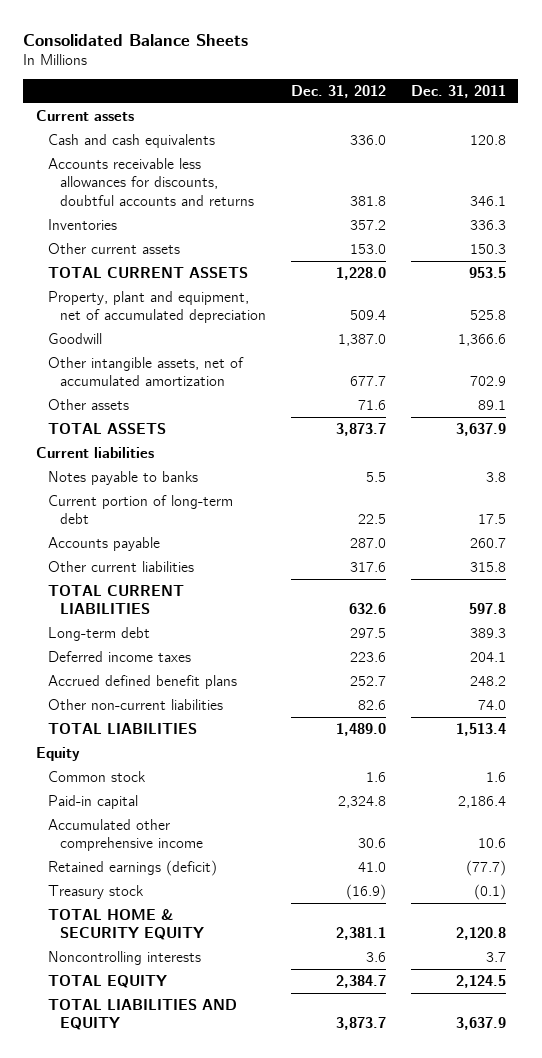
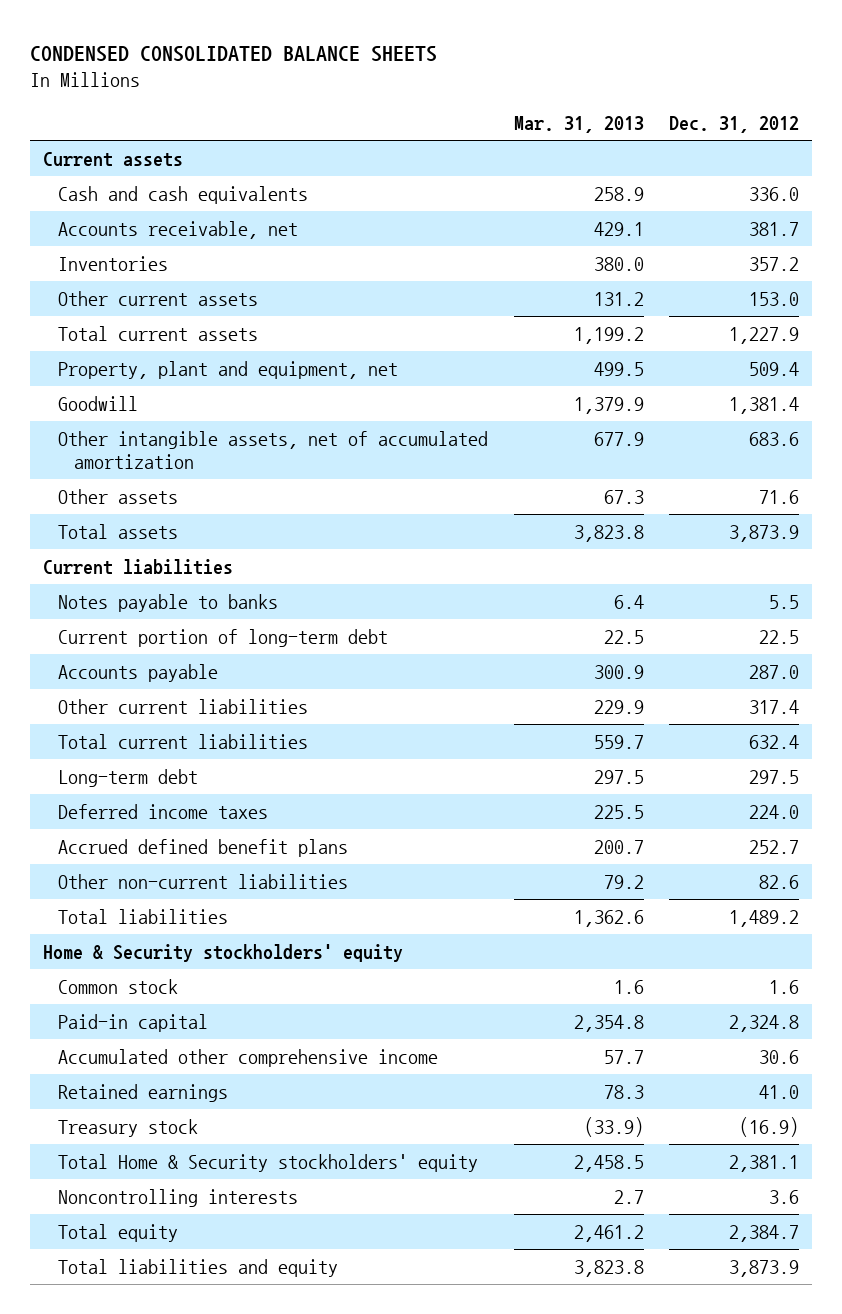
[23,33,249,46] Consolidated Balance Sheets -> [29,45,437,62] CONDENSED CONSOLIDATED BALANCE SHEETS
[410,84,506,98] Dec. 31, 2011 -> none
none -> [513,115,644,133] Mar. 31, 2013
[47,157,254,206] Accounts receivable less allowances for discounts, doubtful accounts and returns -> [58,220,299,239] Accounts receivable, net
[349,195,386,206] 381.8 -> [749,221,800,236] 381.7
[47,266,248,278] TOTAL CURRENT ASSETS -> [58,325,259,341] Total current assets
[335,266,386,280] 1,228.0 -> [729,326,800,344] 1,227.9
[47,290,266,324] Property, plant and equipment, net of accumulated depreciation -> [58,360,399,379] Property, plant and equipment, net
[337,333,386,346] 1,387.0 -> [729,396,800,414] 1,381.4
[349,376,386,387] 677.7 -> [749,431,800,446] 683.6
[47,422,166,434] TOTAL ASSETS -> [58,523,179,539] Total assets
[335,422,386,436] 3,873.7 -> [729,524,800,542] 3,873.9
[349,561,386,572] 317.6 -> [749,699,800,714] 317.4
[47,584,184,615] TOTAL CURRENT LIABILITIES -> [58,733,309,749] Total current liabilities
[348,603,386,615] 632.6 -> [749,734,800,749] 632.4
[349,651,386,662] 223.6 -> [749,804,800,819] 224.0
[35,746,80,761] Equity -> none
[47,722,197,734] TOTAL LIABILITIES -> [58,908,229,924] Total liabilities
[335,722,386,736] 1,489.0 -> [729,909,800,927] 1,489.2
none -> [42,943,403,962] Home & Security stockholders' equity
[47,859,217,876] Retained earnings (deficit) -> [58,1083,229,1102] Retained earnings
[47,908,204,941] TOTAL HOME & SECURITY EQUITY -> [58,1153,479,1172] Total Home & Security stockholders' equity
[47,974,167,988] TOTAL EQUITY -> [58,1223,179,1242] Total equity
[47,998,237,1031] TOTAL LIABILITIES AND EQUITY -> [58,1258,339,1277] Total liabilities and equity
[335,1017,386,1031] 3,873.7 -> [729,1259,800,1277] 3,873.9

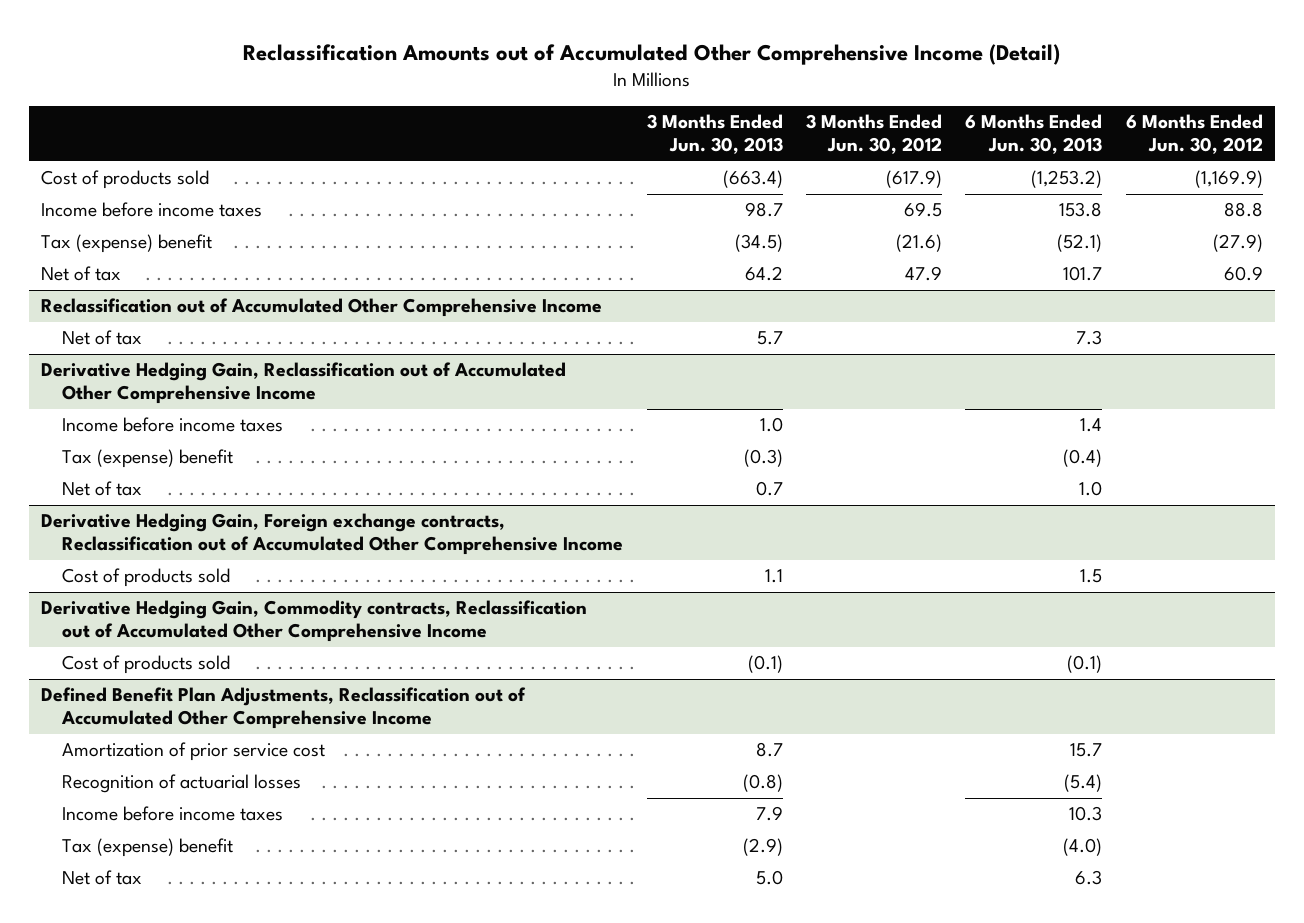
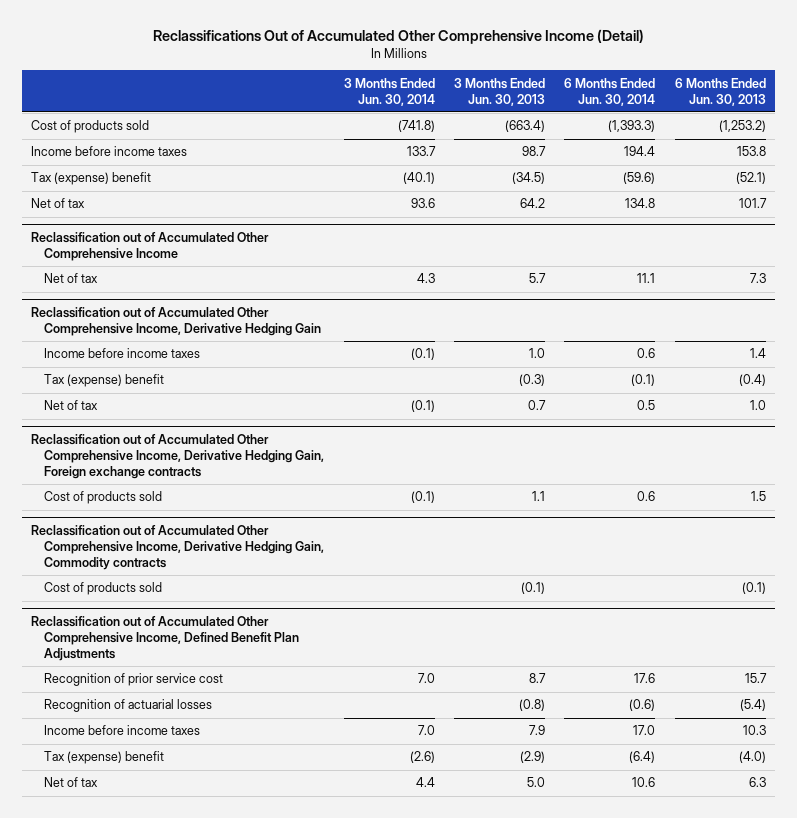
[243,43,1061,65] Reclassification Amounts out of Accumulated Other Comprehensive Income (Detail) -> [152,29,644,45] Reclassifications Out of Accumulated Other Comprehensive Income (Detail)
[806,114,943,155] 3 Months Ended Jun. 30, 2012 -> none
[1125,114,1263,155] 6 Months Ended Jun. 30, 2012 -> none
none -> [343,77,435,106] 3 Months Ended Jun. 30, 2014
none -> [564,77,656,106] 6 Months Ended Jun. 30, 2014
[41,362,567,405] Derivative Hedging Gain, Reclassification out of Accumulated Other Comprehensive Income -> [31,307,322,337] Reclassification out of Accumulated Other Comprehensive Income, Derivative Hedging Gain
[41,513,624,556] Derivative Hedging Gain, Foreign exchange contracts, Reclassification out of Accumulated Other Comprehensive Income -> [31,434,325,479] Reclassification out of Accumulated Other Comprehensive Income, Derivative Hedging Gain, Foreign exchange contracts
[41,600,588,643] Derivative Hedging Gain, Commodity contracts, Reclassification out of Accumulated Other Comprehensive Income -> [31,525,325,570] Reclassification out of Accumulated Other Comprehensive Income, Derivative Hedging Gain, Commodity contracts
[41,687,527,730] Defined Benefit Plan Adjustments, Reclassification out of Accumulated Other Comprehensive Income -> [31,616,300,661] Reclassification out of Accumulated Other Comprehensive Income, Defined Benefit Plan Adjustments
[62,742,326,762] Amortization of prior service cost -> [44,673,224,687] Recognition of prior service cost

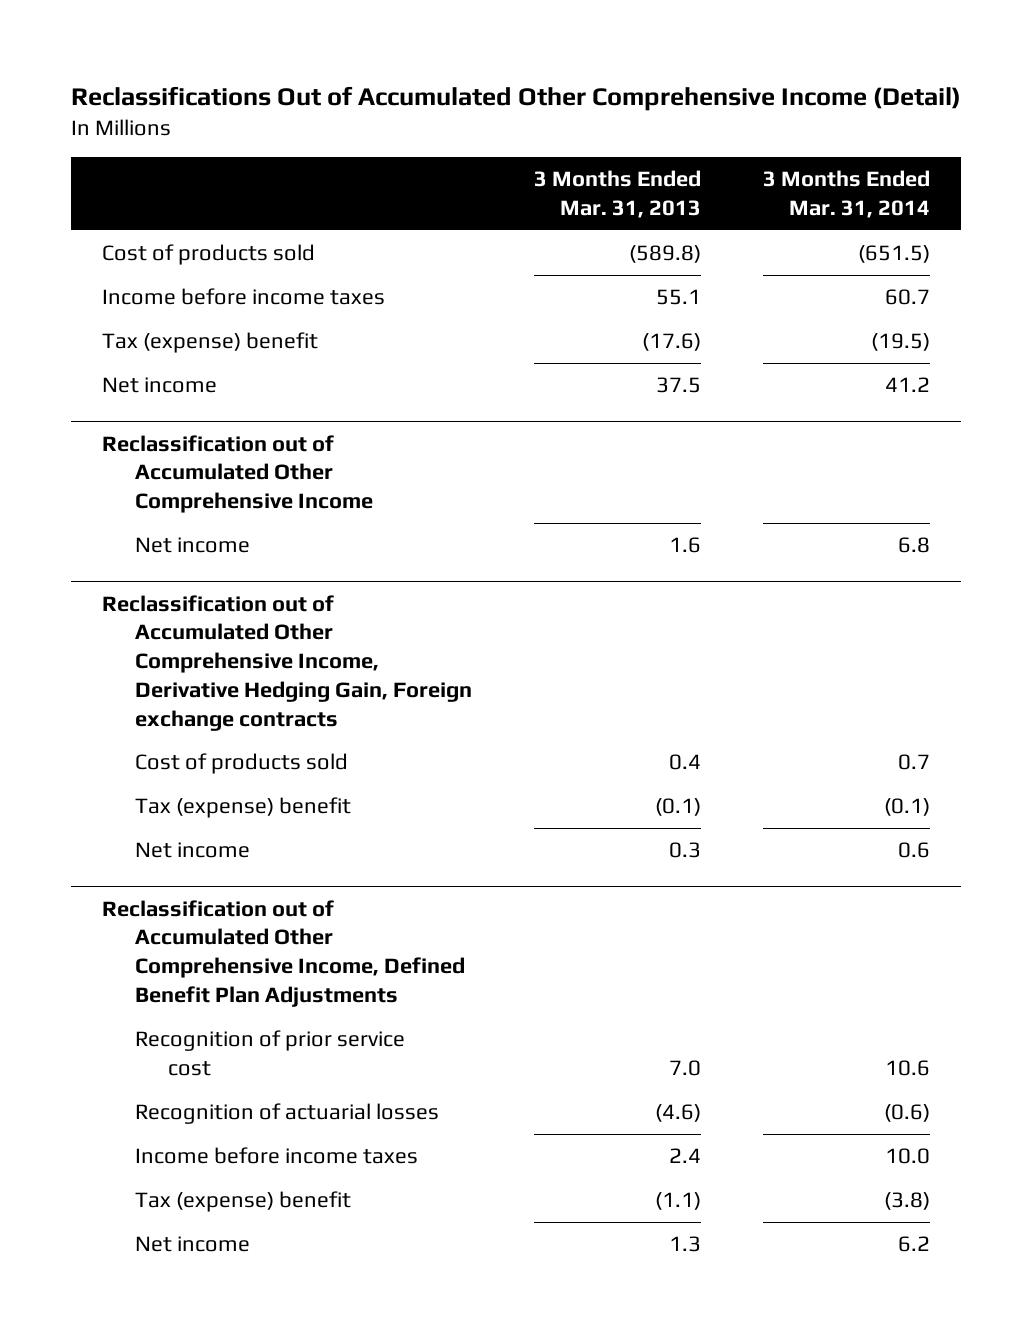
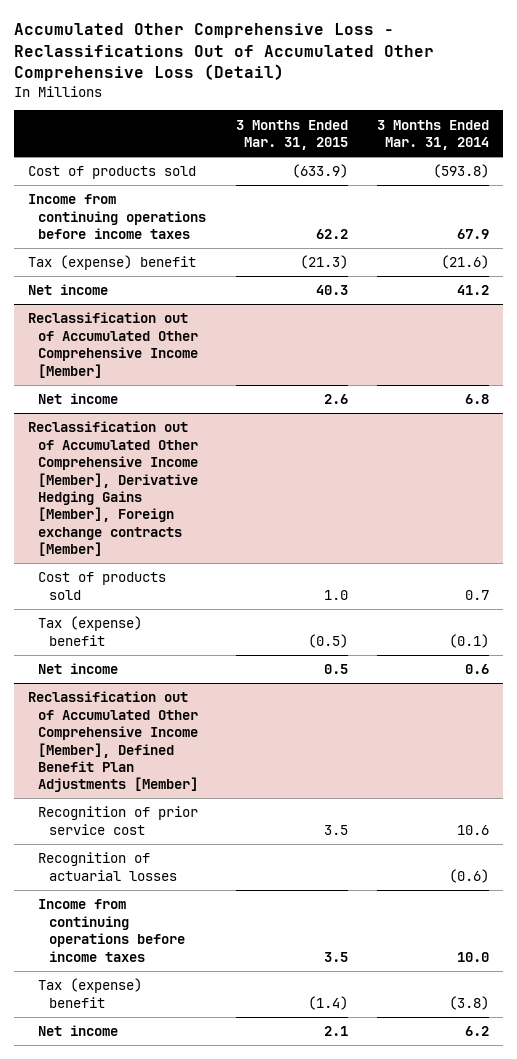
[70,86,961,112] Reclassifications Out of Accumulated Other Comprehensive Income (Detail) -> [13,23,434,81] Accumulated Other Comprehensive Loss - Reclassifications Out of Accumulated Other Comprehensive Loss (Detail)
[533,170,701,218] 3 Months Ended Mar. 31, 2013 -> none
none -> [235,119,348,151] 3 Months Ended Mar. 31, 2015
[858,245,931,264] (651.5) -> [432,164,489,179] (593.8)
[101,288,385,306] Income before income taxes -> [28,194,207,240] Income from continuing operations before income taxes
[885,289,931,306] 60.7 -> [456,229,489,240] 67.9
[871,333,931,352] (19.5) -> [440,255,489,270] (21.6)
[101,434,373,514] Reclassification out of Accumulated Other Comprehensive Income -> [28,312,199,378] Reclassification out of Accumulated Other Comprehensive Income [Member]
[101,594,472,731] Reclassification out of Accumulated Other Comprehensive Income, Derivative Hedging Gain, Foreign exchange contracts -> [28,421,199,557] Reclassification out of Accumulated Other Comprehensive Income [Member], Derivative Hedging Gains [Member], Foreign exchange contracts [Member]
[101,899,465,1007] Reclassification out of Accumulated Other Comprehensive Income, Defined Benefit Plan Adjustments -> [28,691,199,793] Reclassification out of Accumulated Other Comprehensive Income [Member], Defined Benefit Plan Adjustments [Member]
[134,1147,418,1165] Income before income taxes -> [38,899,185,962] Income from continuing operations before income taxes

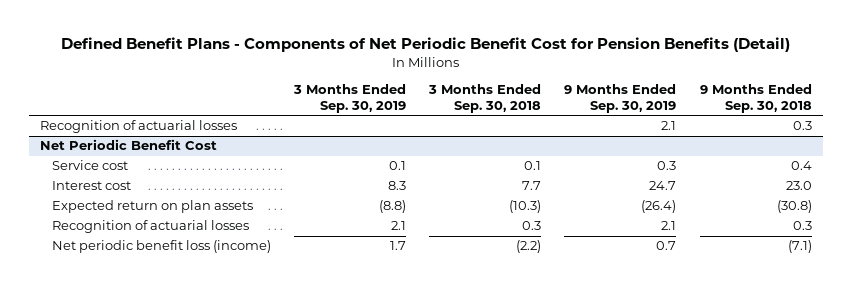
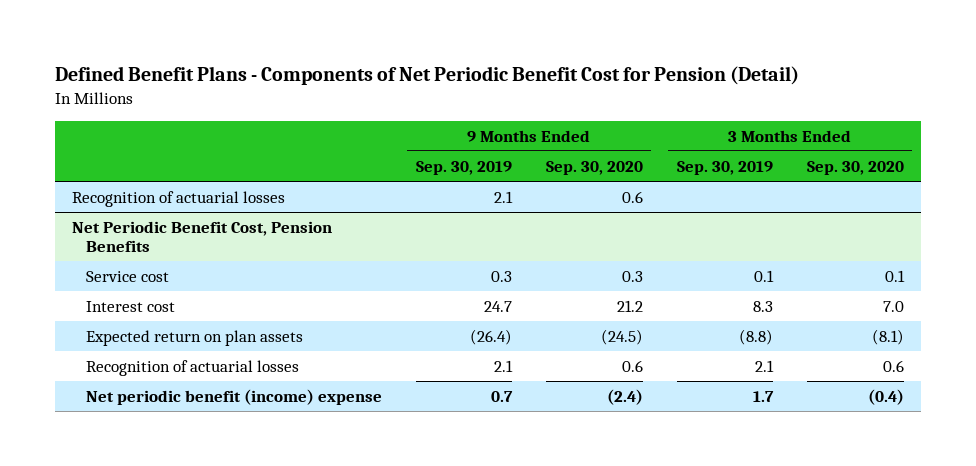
[60,36,790,52] Defined Benefit Plans - Components of Net Periodic Benefit Cost for Pension Benefits (Detail) -> [55,66,800,86] Defined Benefit Plans - Components of Net Periodic Benefit Cost for Pension (Detail)
[428,84,542,114] 3 Months Ended Sep. 30, 2018 -> none
[699,84,812,114] 9 Months Ended Sep. 30, 2018 -> none
none -> [545,160,643,175] Sep. 30, 2020
none -> [806,160,904,175] Sep. 30, 2020
[40,139,218,151] Net Periodic Benefit Cost -> [72,220,333,253] Net Periodic Benefit Cost, Pension Benefits
[52,240,272,254] Net periodic benefit loss (income) -> [85,388,382,405] Net periodic benefit (income) expense

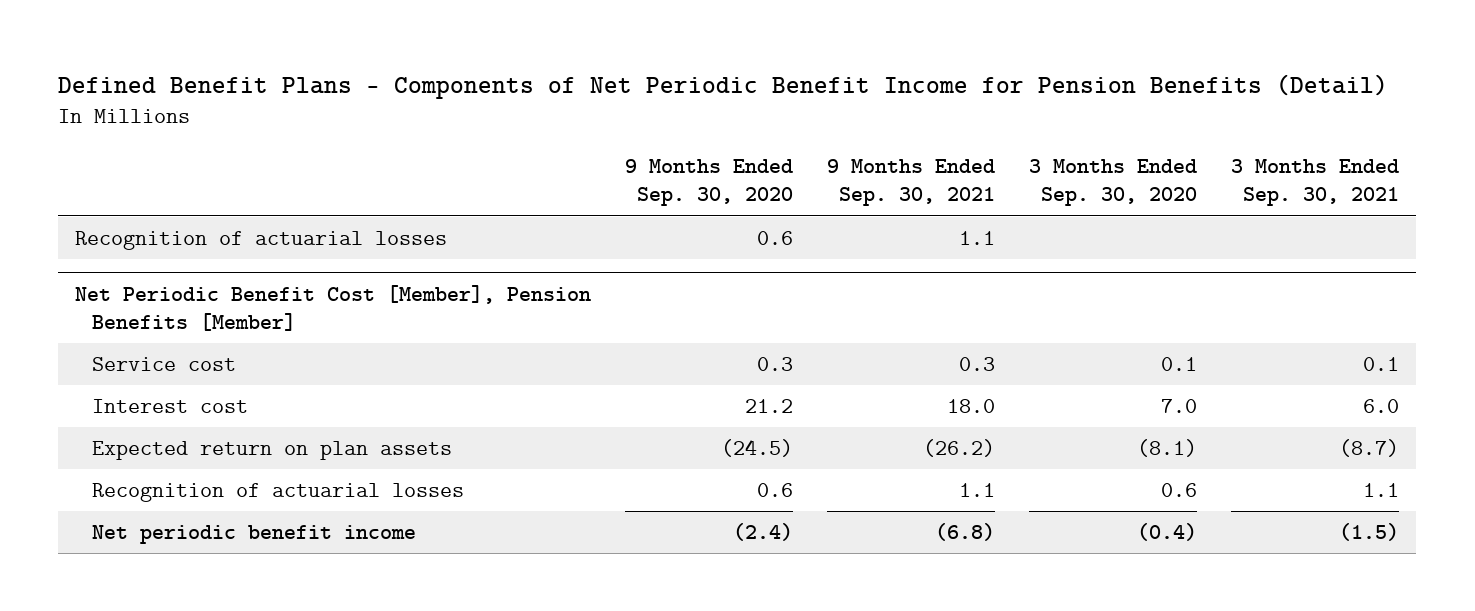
[55,66,800,86] Defined Benefit Plans - Components of Net Periodic Benefit Cost for Pension (Detail) -> [58,73,1389,99] Defined Benefit Plans - Components of Net Periodic Benefit Income for Pension Benefits (Detail)
[415,160,512,175] Sep. 30, 2019 -> none
[676,160,773,175] Sep. 30, 2019 -> none
none -> [827,159,996,207] 9 Months Ended Sep. 30, 2021
none -> [1231,159,1400,207] 3 Months Ended Sep. 30, 2021
[72,220,333,253] Net Periodic Benefit Cost, Pension Benefits -> [75,284,592,331] Net Periodic Benefit Cost [Member], Pension Benefits [Member]
[85,388,382,405] Net periodic benefit (income) expense -> [91,524,416,544] Net periodic benefit income

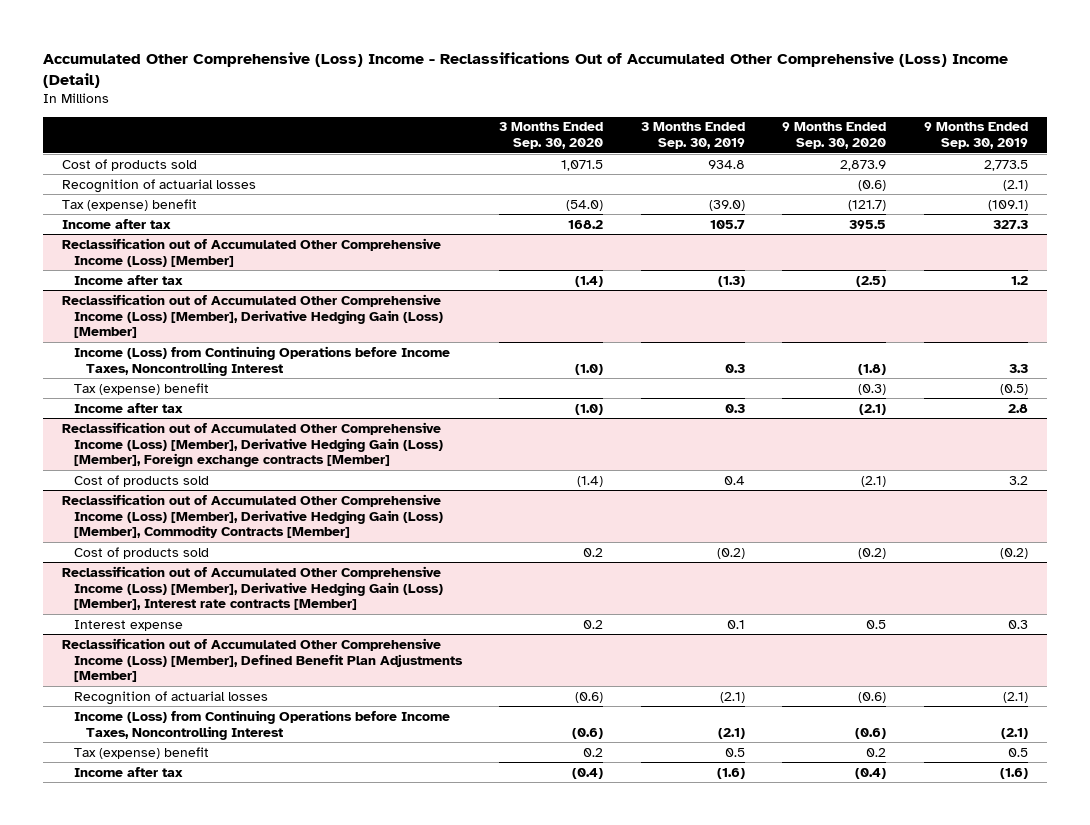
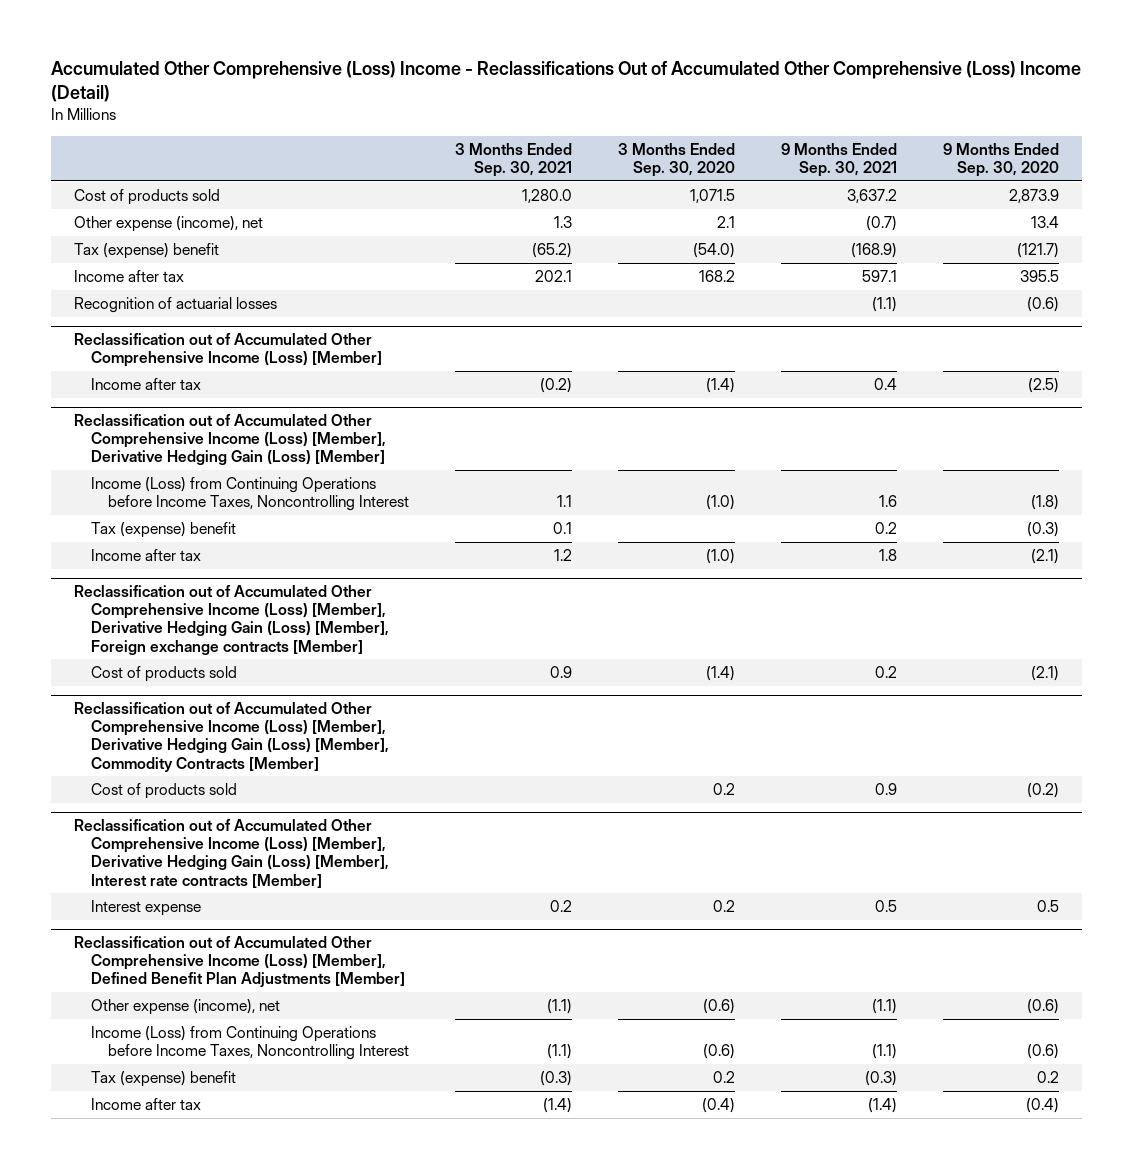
[640,122,745,150] 3 Months Ended Sep. 30, 2019 -> none
[924,122,1029,150] 9 Months Ended Sep. 30, 2019 -> none
none -> [455,143,573,178] 3 Months Ended Sep. 30, 2021
none -> [781,143,898,178] 9 Months Ended Sep. 30, 2021
none -> [73,216,263,233] Other expense (income), net
[61,178,256,193] Recognition of actuarial losses -> [73,297,277,314] Recognition of actuarial losses
[73,690,268,705] Recognition of actuarial losses -> none
none -> [90,999,280,1016] Other expense (income), net

